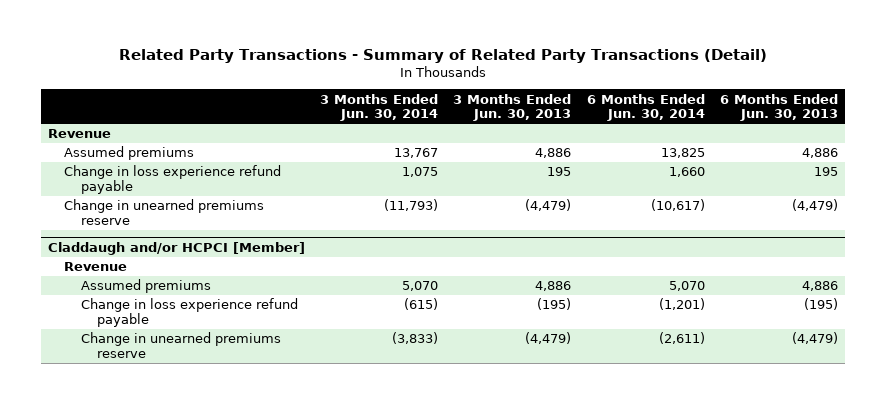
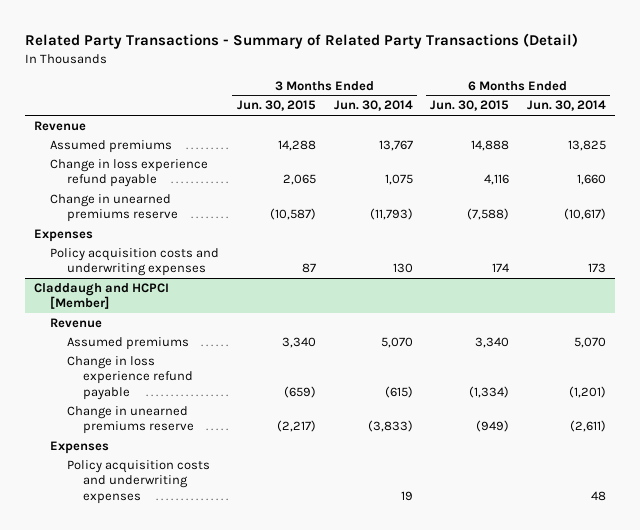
[453,93,572,122] 3 Months Ended Jun. 30, 2013 -> none
[719,93,838,122] 6 Months Ended Jun. 30, 2013 -> none
none -> [236,100,316,112] Jun. 30, 2015
none -> [430,100,510,112] Jun. 30, 2015
none -> [33,228,93,242] Expenses
none -> [50,247,220,277] Policy acquisition costs and underwriting expenses
[48,241,306,255] Claddaugh and/or HCPCI [Member] -> [33,282,169,310] Claddaugh and HCPCI [Member]
none -> [50,440,110,454] Expenses
none -> [66,459,210,504] Policy acquisition costs and underwriting expenses

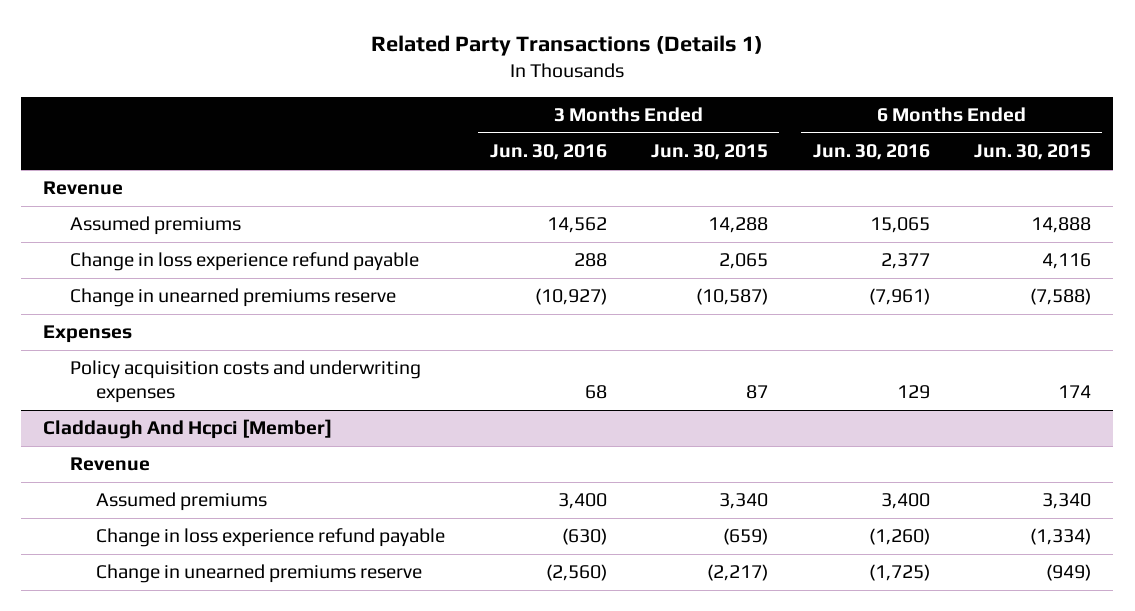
[24,33,578,50] Related Party Transactions - Summary of Related Party Transactions (Detail) -> [371,35,764,57] Related Party Transactions (Details 1)
[333,100,413,112] Jun. 30, 2014 -> none
[526,100,606,112] Jun. 30, 2014 -> none
none -> [489,144,607,161] Jun. 30, 2016
none -> [812,144,930,161] Jun. 30, 2016
[33,282,169,310] Claddaugh and HCPCI [Member] -> [43,419,333,440] Claddaugh And Hcpci [Member]
[50,440,110,454] Expenses -> none
[66,459,210,504] Policy acquisition costs and underwriting expenses -> none

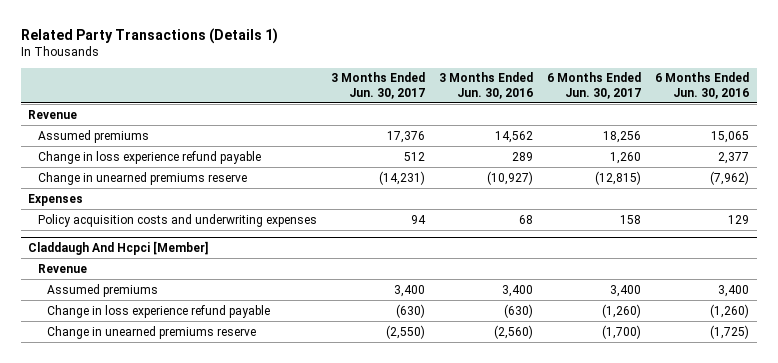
[651,144,769,161] Jun. 30, 2015 -> none
[974,144,1092,161] Jun. 30, 2015 -> none
none -> [330,72,425,99] 3 Months Ended Jun. 30, 2017
none -> [547,72,642,99] 6 Months Ended Jun. 30, 2017
[573,253,607,268] 288 -> [512,151,534,161] 289
[868,288,930,306] (7,961) -> [710,170,750,185] (7,962)

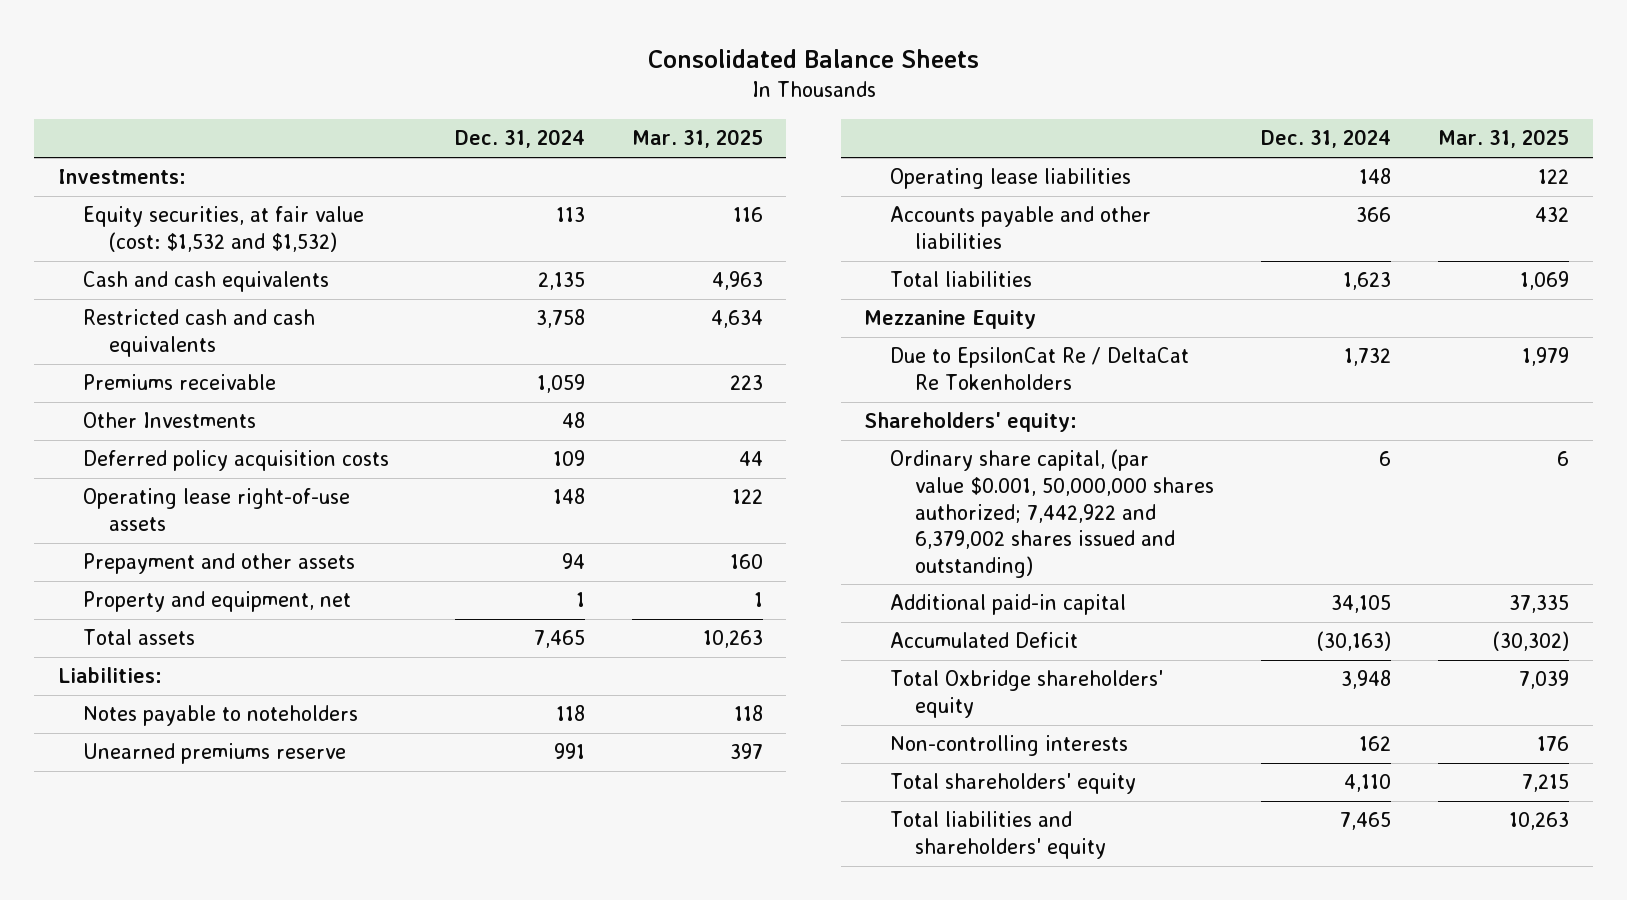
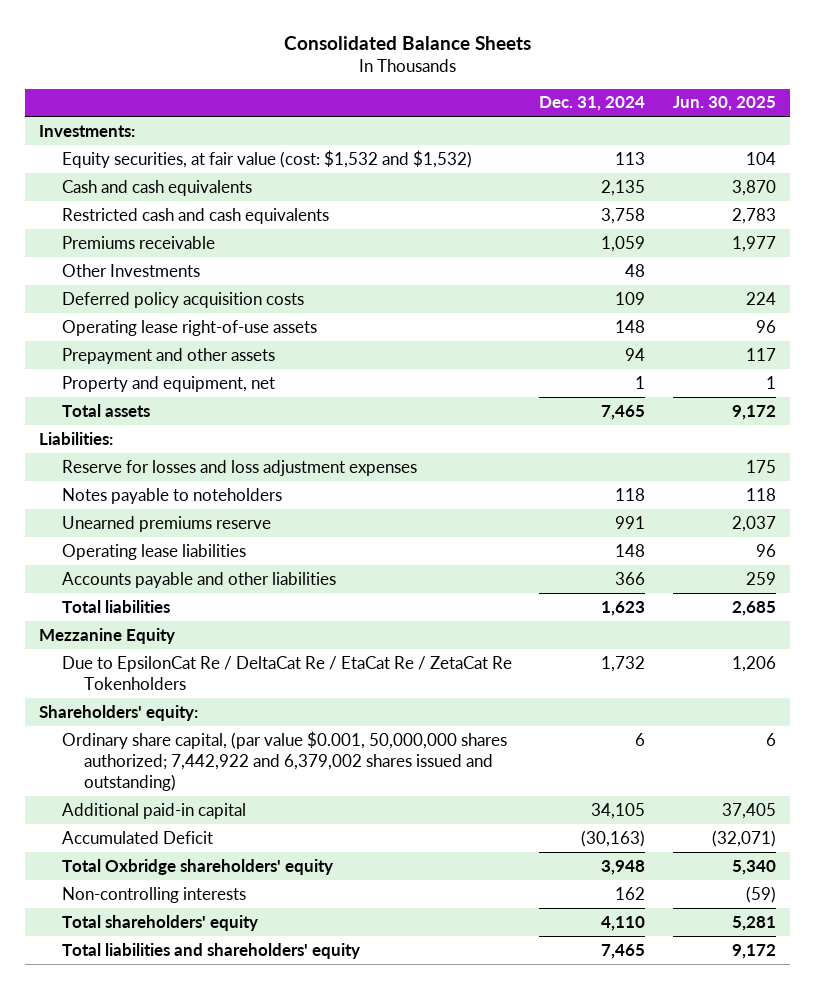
[632,129,764,149] Mar. 31, 2025 -> none
none -> [673,96,777,112] Jun. 30, 2025
none -> [61,459,417,476] Reserve for losses and loss adjustment expenses
[889,347,1189,390] Due to EpsilonCat Re / DeltaCat Re Tokenholders -> [61,655,512,690] Due to EpsilonCat Re / DeltaCat Re / EtaCat Re / ZetaCat Re Tokenholders

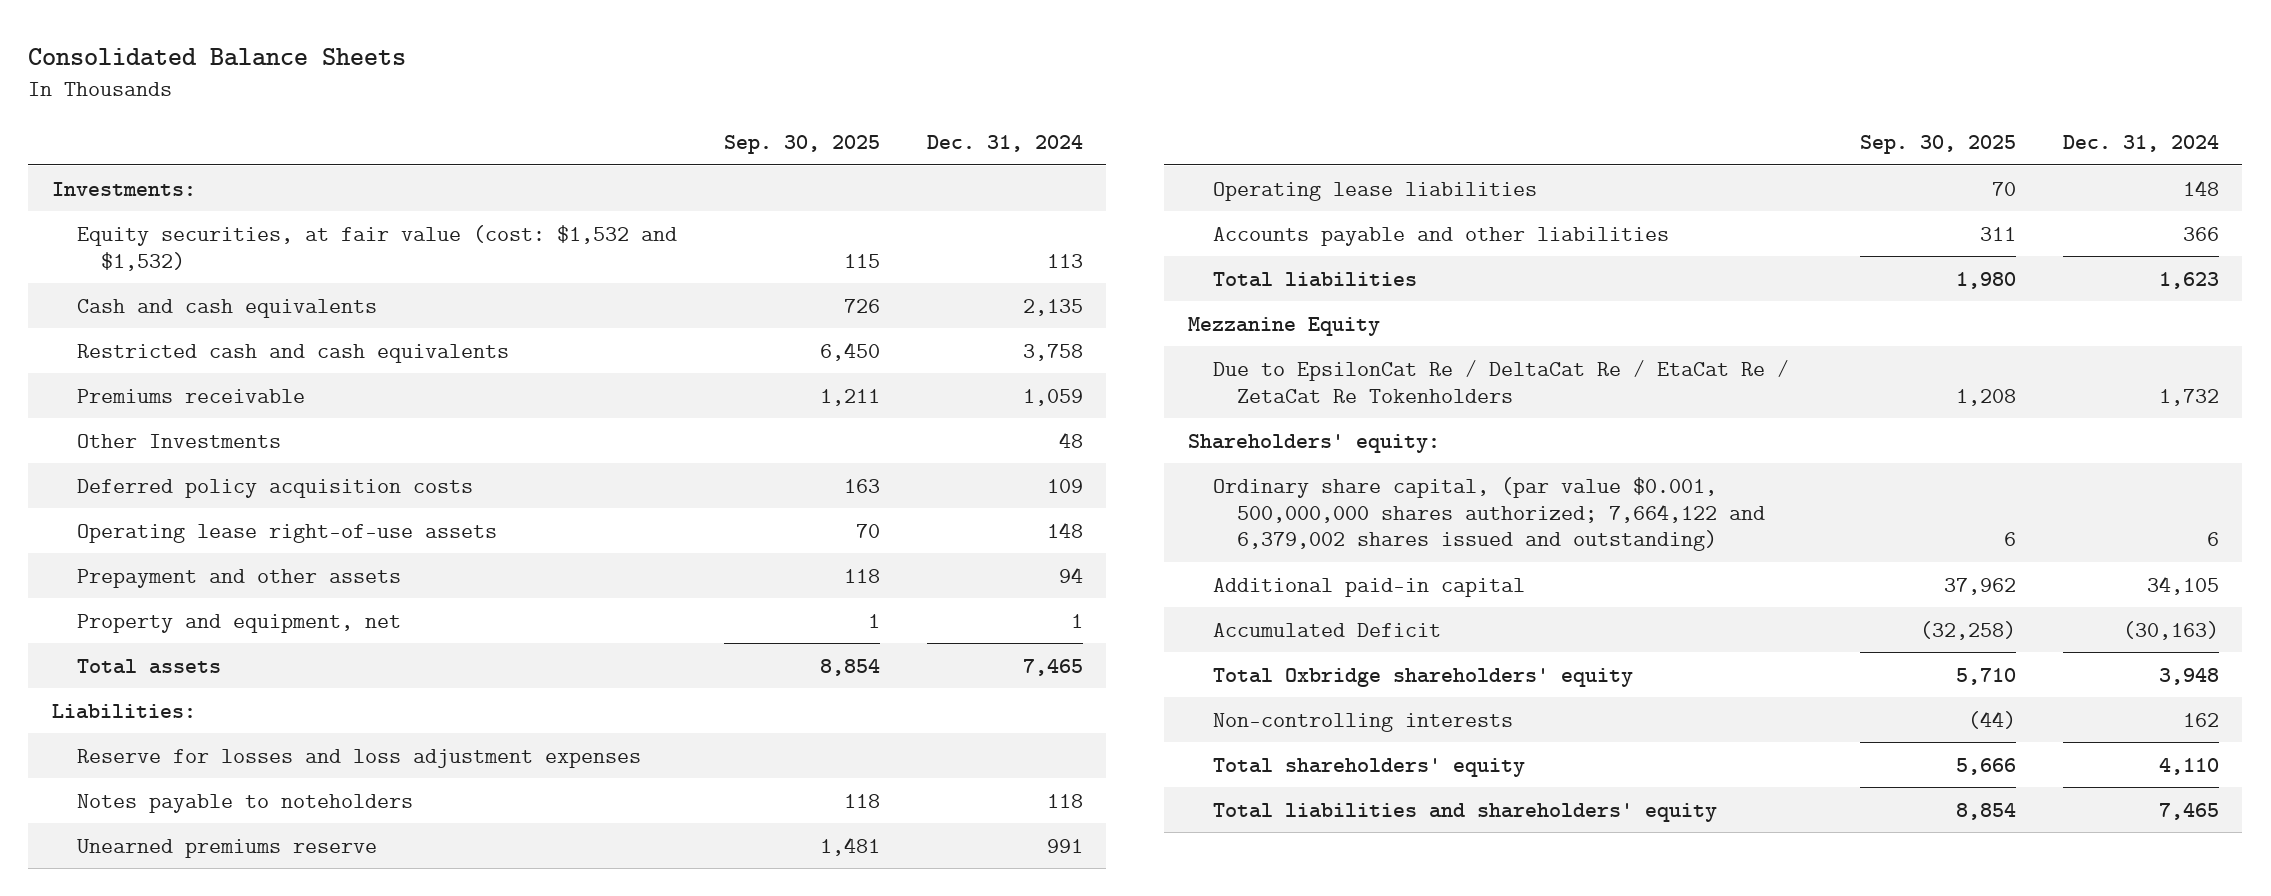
[673,96,777,112] Jun. 30, 2025 -> none
none -> [723,134,880,154] Sep. 30, 2025
[61,730,507,791] Ordinary share capital, (par value $0.001, 50,000,000 shares authorized; 7,442,922 and 6,379,002 shares issued and outstanding) -> [1212,476,1766,552] Ordinary share capital, (par value $0.001, 500,000,000 shares authorized; 7,664,122 and 6,379,002 shares issued and outstanding)

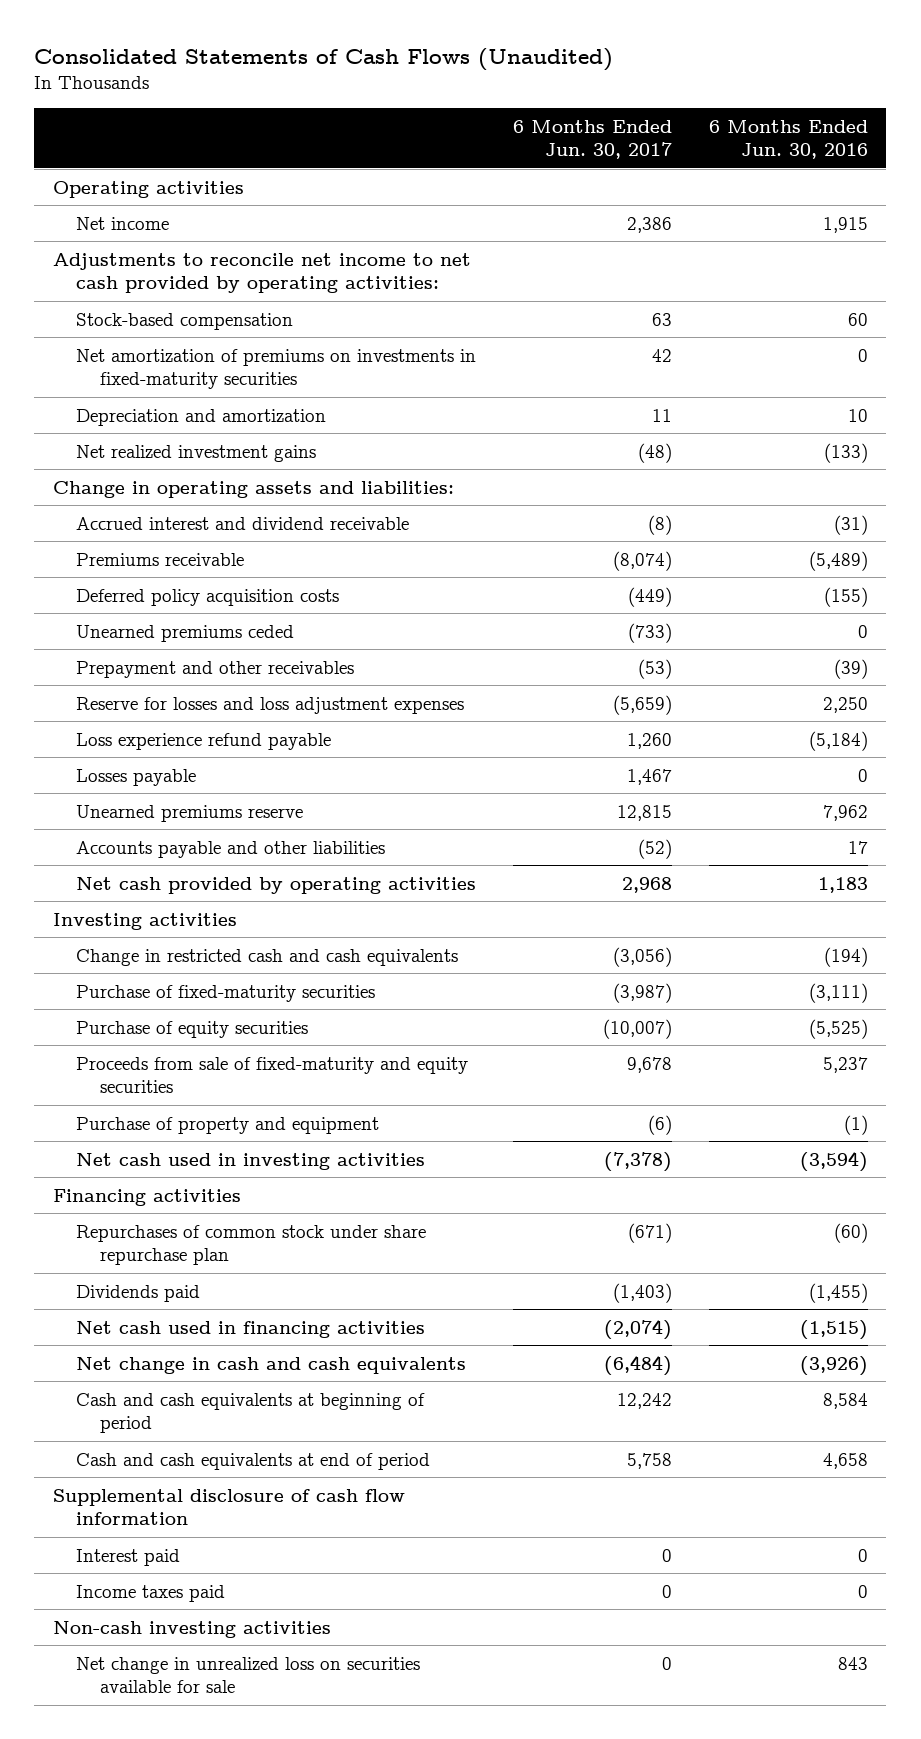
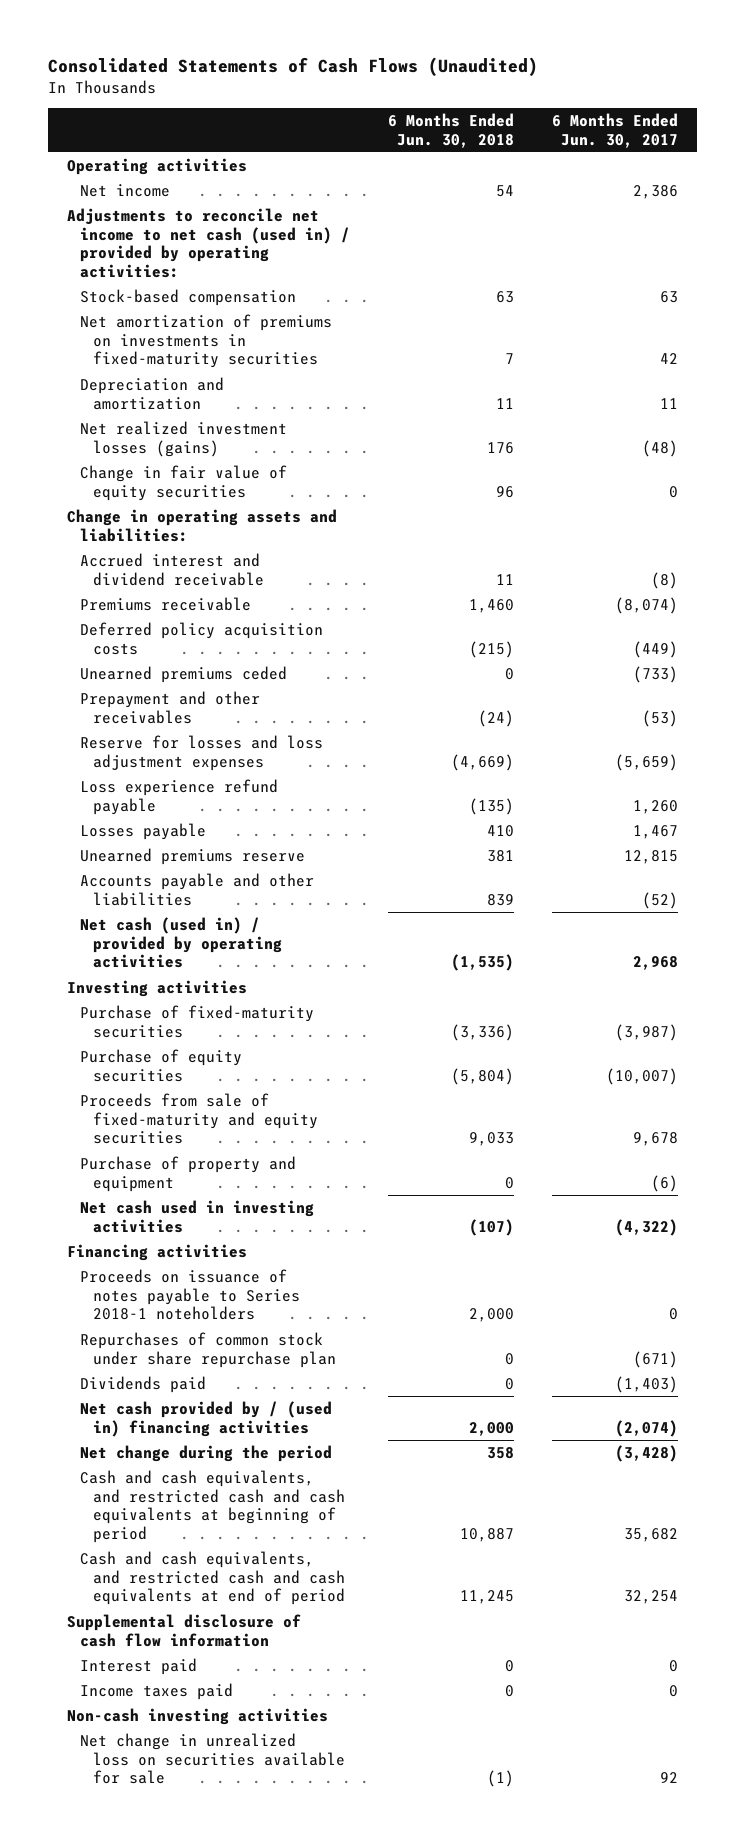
[708,119,868,160] 6 Months Ended Jun. 30, 2016 -> none
none -> [388,112,515,148] 6 Months Ended Jun. 30, 2018
[52,252,471,294] Adjustments to reconcile net income to net cash provided by operating activities: -> [66,207,351,279] Adjustments to reconcile net income to net cash (used in) / provided by operating activities:
[76,444,317,462] Net realized investment gains -> [80,420,288,457] Net realized investment losses (gains)
none -> [80,464,288,501] Change in fair value of equity securities
[76,876,477,894] Net cash provided by operating activities -> [80,916,283,969] Net cash (used in) / provided by operating activities
[76,948,459,966] Change in restricted cash and cash equivalents -> none
[604,1151,673,1172] (7,378) -> [615,1218,679,1236] (4,322)
none -> [80,1268,301,1321] Proceeds on issuance of notes payable to Series 2018-1 noteholders
[76,1320,426,1338] Net cash used in financing activities -> [80,1400,333,1437] Net cash provided by / (used in) financing activities
[76,1356,467,1374] Net change in cash and cash equivalents -> [80,1444,333,1462] Net change during the period
[604,1354,673,1376] (6,484) -> [615,1444,679,1462] (3,428)
[76,1392,426,1434] Cash and cash equivalents at beginning of period -> [80,1469,346,1544] Cash and cash equivalents, and restricted cash and cash equivalents at beginning of period
[617,1392,673,1409] 12,242 -> [624,1528,679,1543] 35,682
[76,1452,431,1470] Cash and cash equivalents at end of period -> [80,1550,346,1606] Cash and cash equivalents, and restricted cash and cash equivalents at end of period
[627,1452,673,1469] 5,758 -> [624,1590,679,1605] 32,254
[662,1656,673,1670] 0 -> [660,1772,679,1784] 92

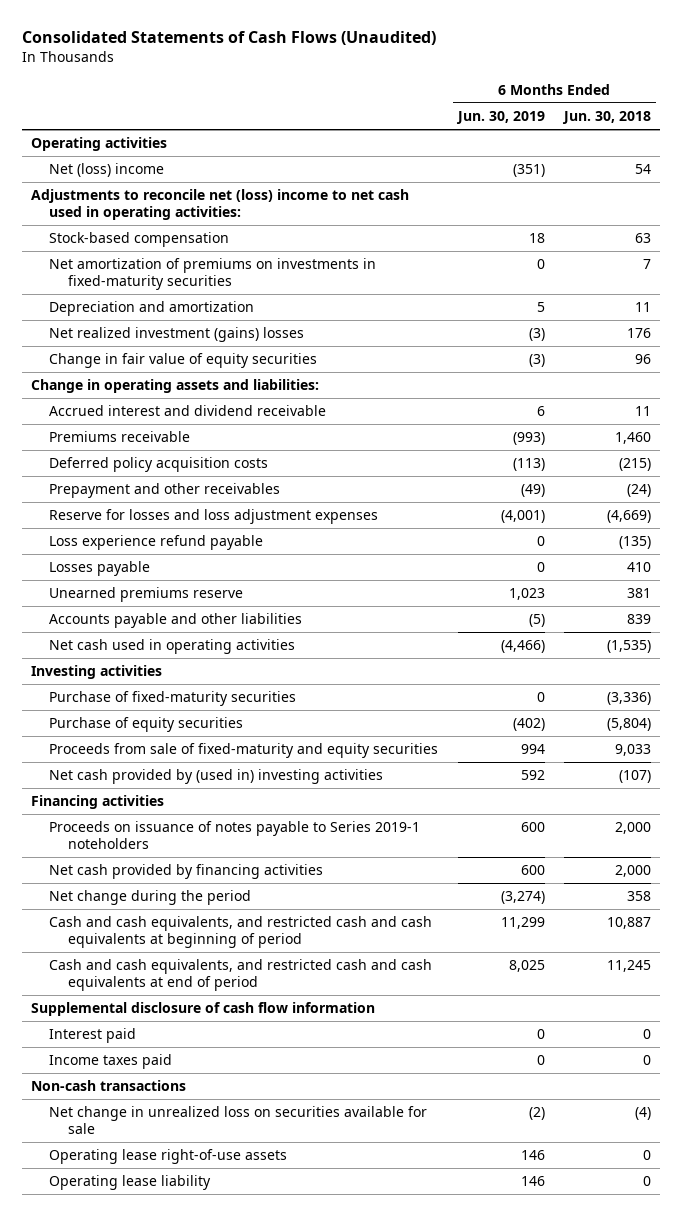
[552,112,679,148] 6 Months Ended Jun. 30, 2017 -> none
none -> [455,111,545,125] Jun. 30, 2019
[80,183,171,197] Net income -> [49,163,165,178] Net (loss) income
[66,207,351,279] Adjustments to reconcile net income to net cash (used in) / provided by operating activities: -> [31,189,410,221] Adjustments to reconcile net (loss) income to net cash used in operating activities:
[80,420,288,457] Net realized investment losses (gains) -> [49,327,305,343] Net realized investment (gains) losses
[80,665,288,683] Unearned premiums ceded -> none
[80,916,283,969] Net cash (used in) / provided by operating activities -> [49,639,296,655] Net cash used in operating activities
[80,1155,297,1192] Purchase of property and equipment -> none
[80,1199,315,1233] Net cash used in investing activities -> [49,769,384,785] Net cash provided by (used in) investing activities
[80,1331,337,1368] Repurchases of common stock under share repurchase plan -> none
[80,1375,207,1393] Dividends paid -> none
[80,1268,301,1321] Proceeds on issuance of notes payable to Series 2018-1 noteholders -> [49,821,421,850] Proceeds on issuance of notes payable to Series 2019-1 noteholders
[80,1400,333,1437] Net cash provided by / (used in) financing activities -> [49,864,324,880] Net cash provided by financing activities
[66,1707,328,1725] Non-cash investing activities -> [31,1080,187,1092] Non-cash transactions
[487,1770,515,1788] (1) -> [634,1107,651,1121] (4)
none -> [49,1149,288,1165] Operating lease right-of-use assets
none -> [49,1175,212,1191] Operating lease liability

